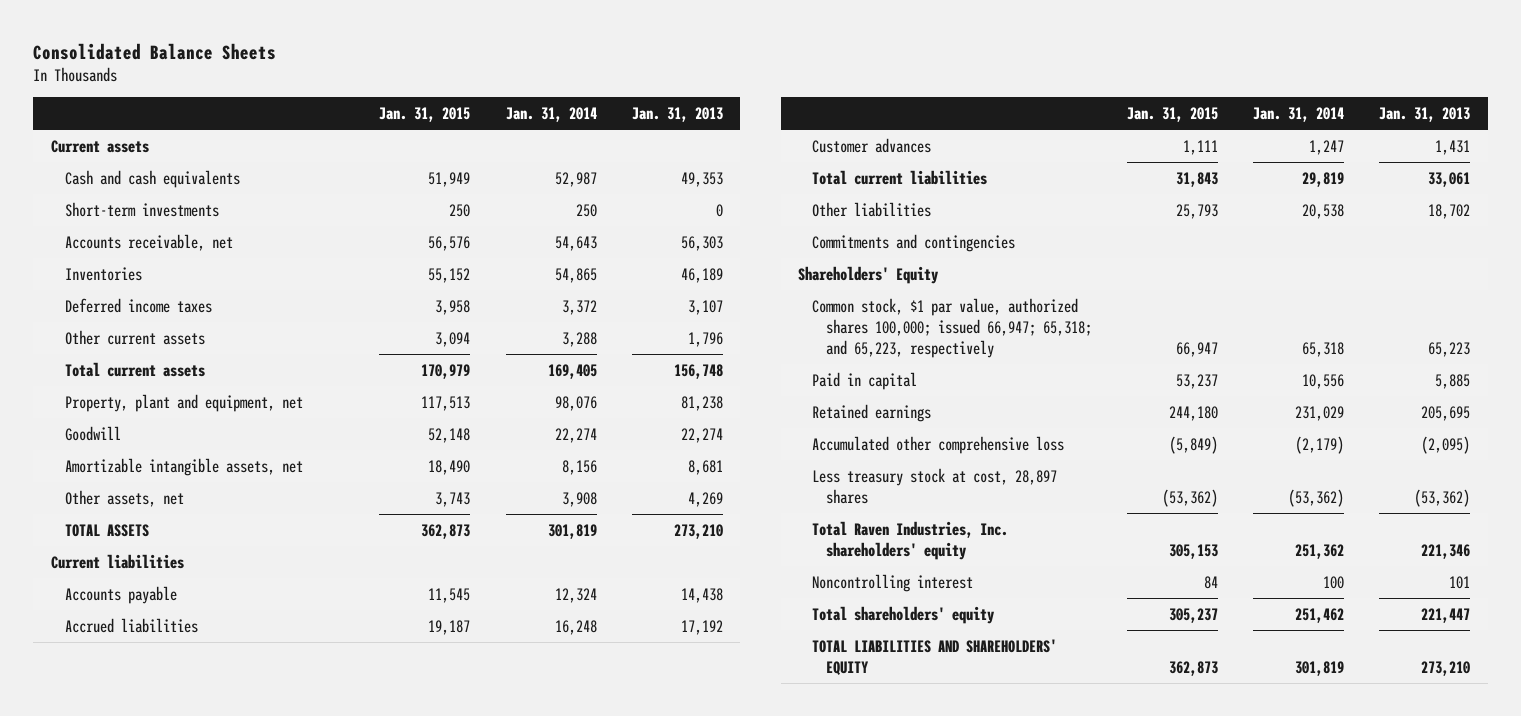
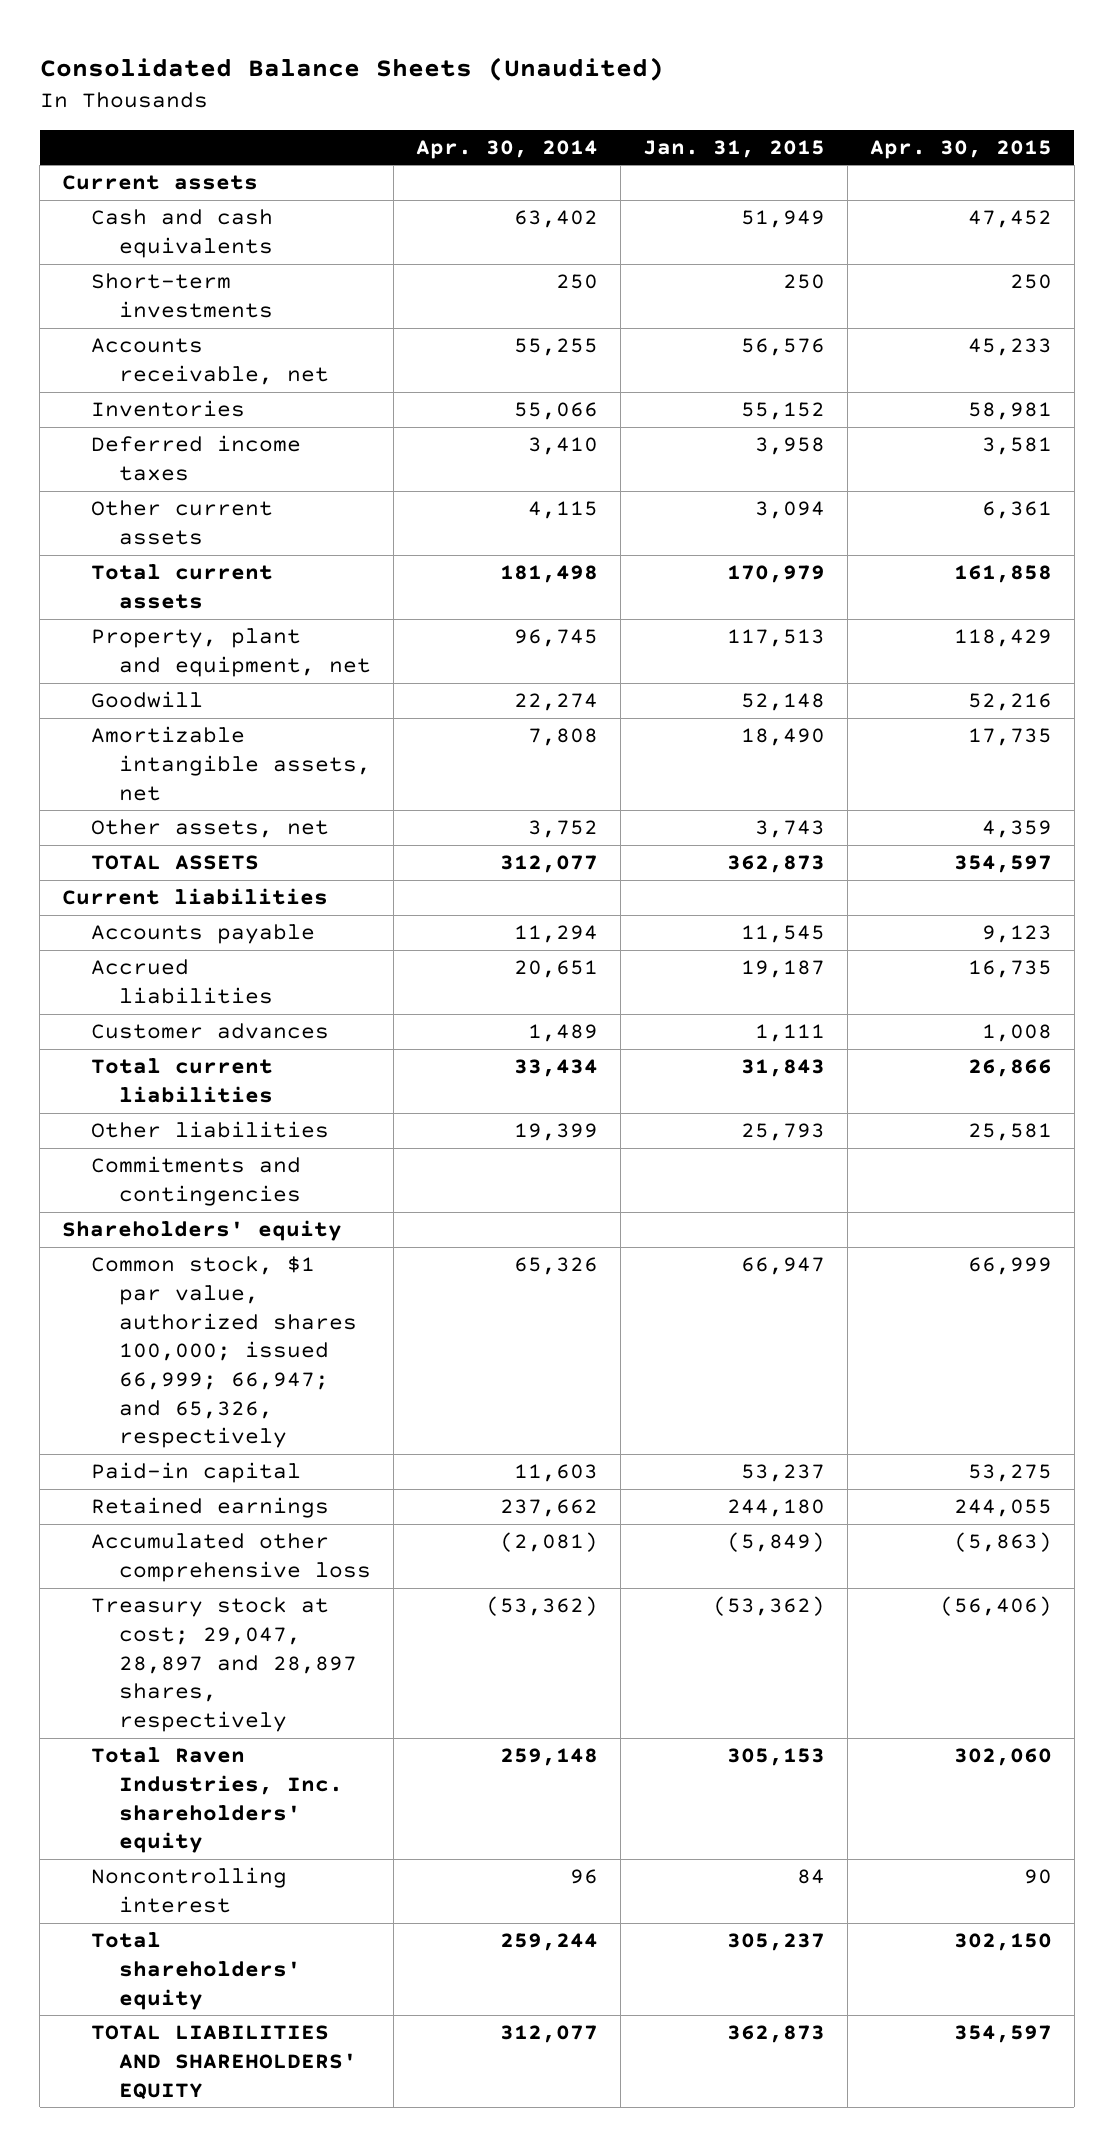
[33,42,277,60] Consolidated Balance Sheets -> [39,56,664,81] Consolidated Balance Sheets (Unaudited)
[505,107,597,123] Jan. 31, 2014 -> none
[631,107,723,123] Jan. 31, 2013 -> none
none -> [416,139,599,159] Apr. 30, 2014
none -> [869,139,1052,159] Apr. 30, 2015
[798,265,939,284] Shareholders' Equity -> [62,1220,343,1242] Shareholders' equity
[812,297,1092,358] Common stock, $1 par value, authorized shares 100,000; issued 66,947; 65,318; and 65,223, respectively -> [90,1256,358,1449] Common stock, $1 par value, authorized shares 100,000; issued 66,999; 66,947; and 65,326, respectively
[812,371,918,390] Paid in capital -> [90,1462,301,1484] Paid-in capital
[812,467,1058,504] Less treasury stock at cost, 28,897 shares -> [90,1597,358,1732] Treasury stock at cost; 29,047, 28,897 and 28,897 shares, respectively

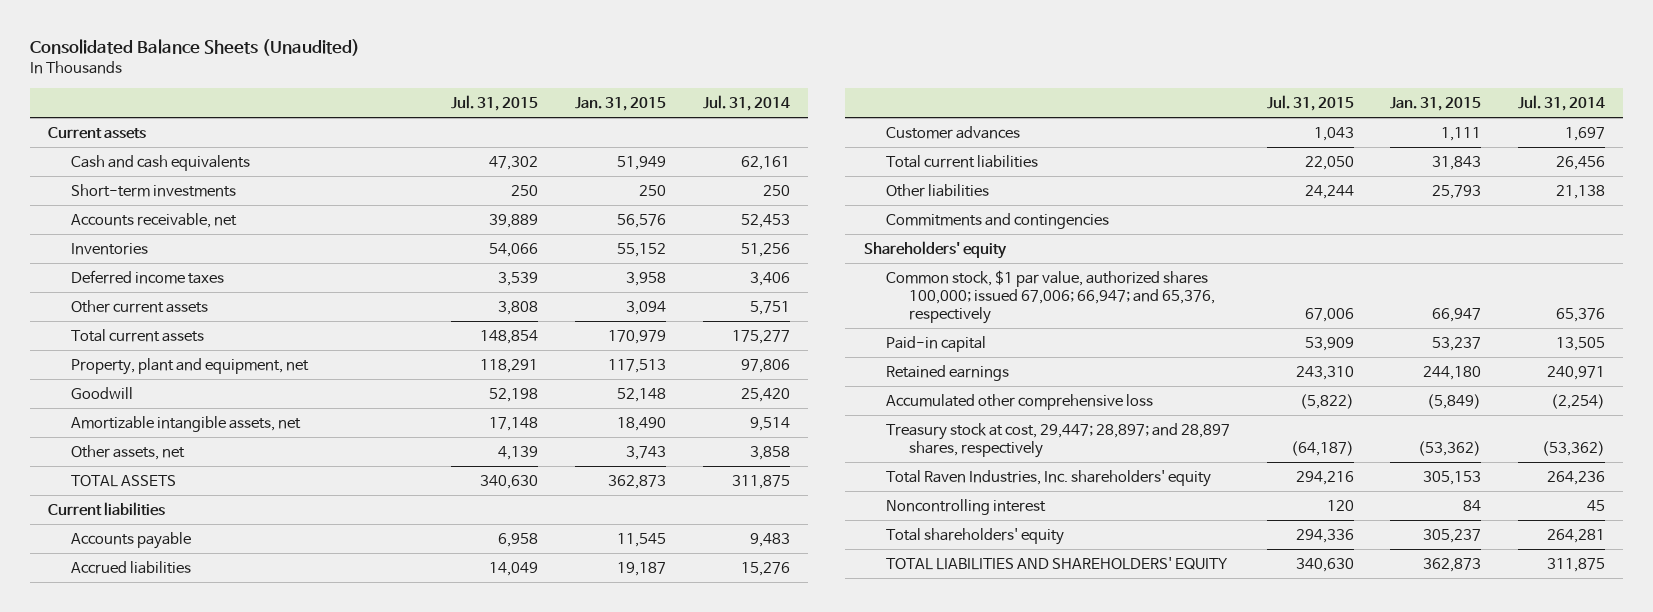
[416,139,599,159] Apr. 30, 2014 -> none
[869,139,1052,159] Apr. 30, 2015 -> none
none -> [451,94,539,111] Jul. 31, 2015
none -> [702,94,790,111] Jul. 31, 2014
[90,1256,358,1449] Common stock, $1 par value, authorized shares 100,000; issued 66,999; 66,947; and 65,326, respectively -> [886,269,1215,325] Common stock, $1 par value, authorized shares 100,000; issued 67,006; 66,947; and 65,376, respectively
[90,1597,358,1732] Treasury stock at cost; 29,047, 28,897 and 28,897 shares, respectively -> [886,422,1231,459] Treasury stock at cost, 29,447; 28,897; and 28,897 shares, respectively

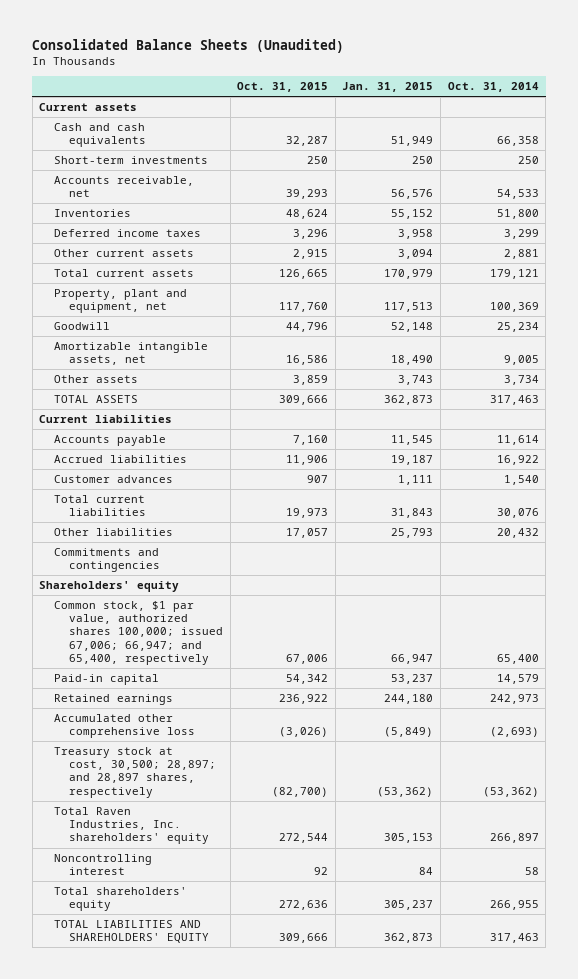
[451,94,539,111] Jul. 31, 2015 -> none
[702,94,790,111] Jul. 31, 2014 -> none
none -> [237,81,329,92] Oct. 31, 2015
none -> [447,81,539,92] Oct. 31, 2014
[70,444,185,460] Other assets, net -> [54,375,139,384] Other assets
[886,269,1215,325] Common stock, $1 par value, authorized shares 100,000; issued 67,006; 66,947; and 65,376, respectively -> [54,601,224,665] Common stock, $1 par value, authorized shares 100,000; issued 67,006; 66,947; and 65,400, respectively
[886,422,1231,459] Treasury stock at cost, 29,447; 28,897; and 28,897 shares, respectively -> [54,747,217,798] Treasury stock at cost, 30,500; 28,897; and 28,897 shares, respectively

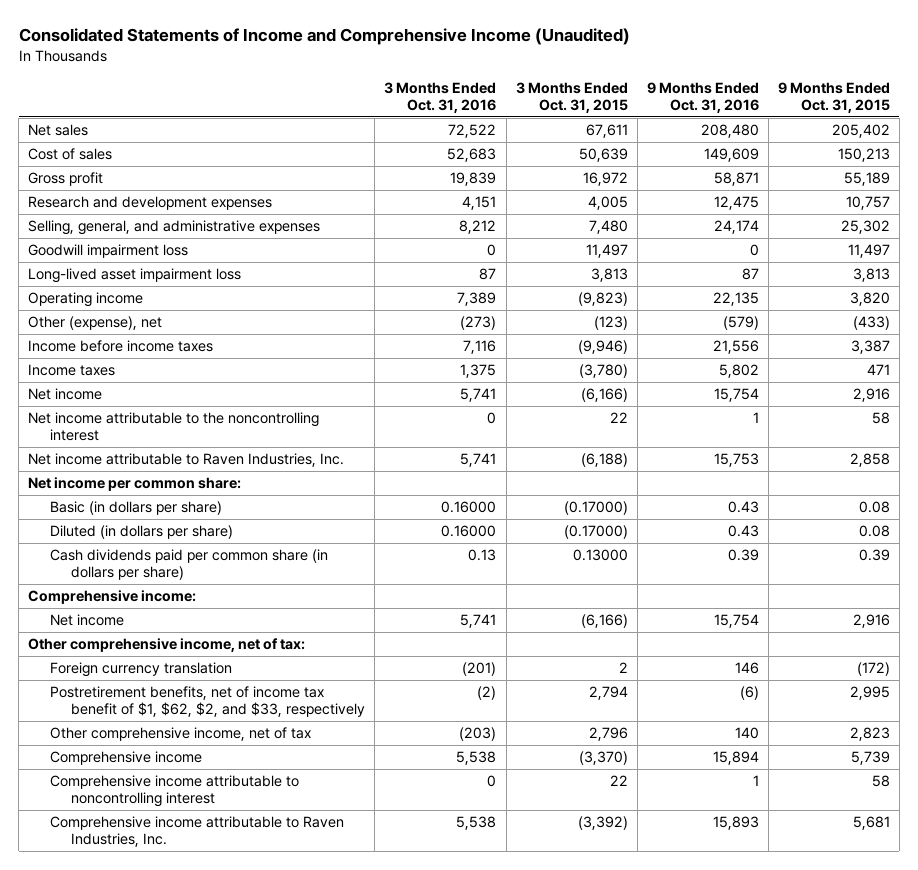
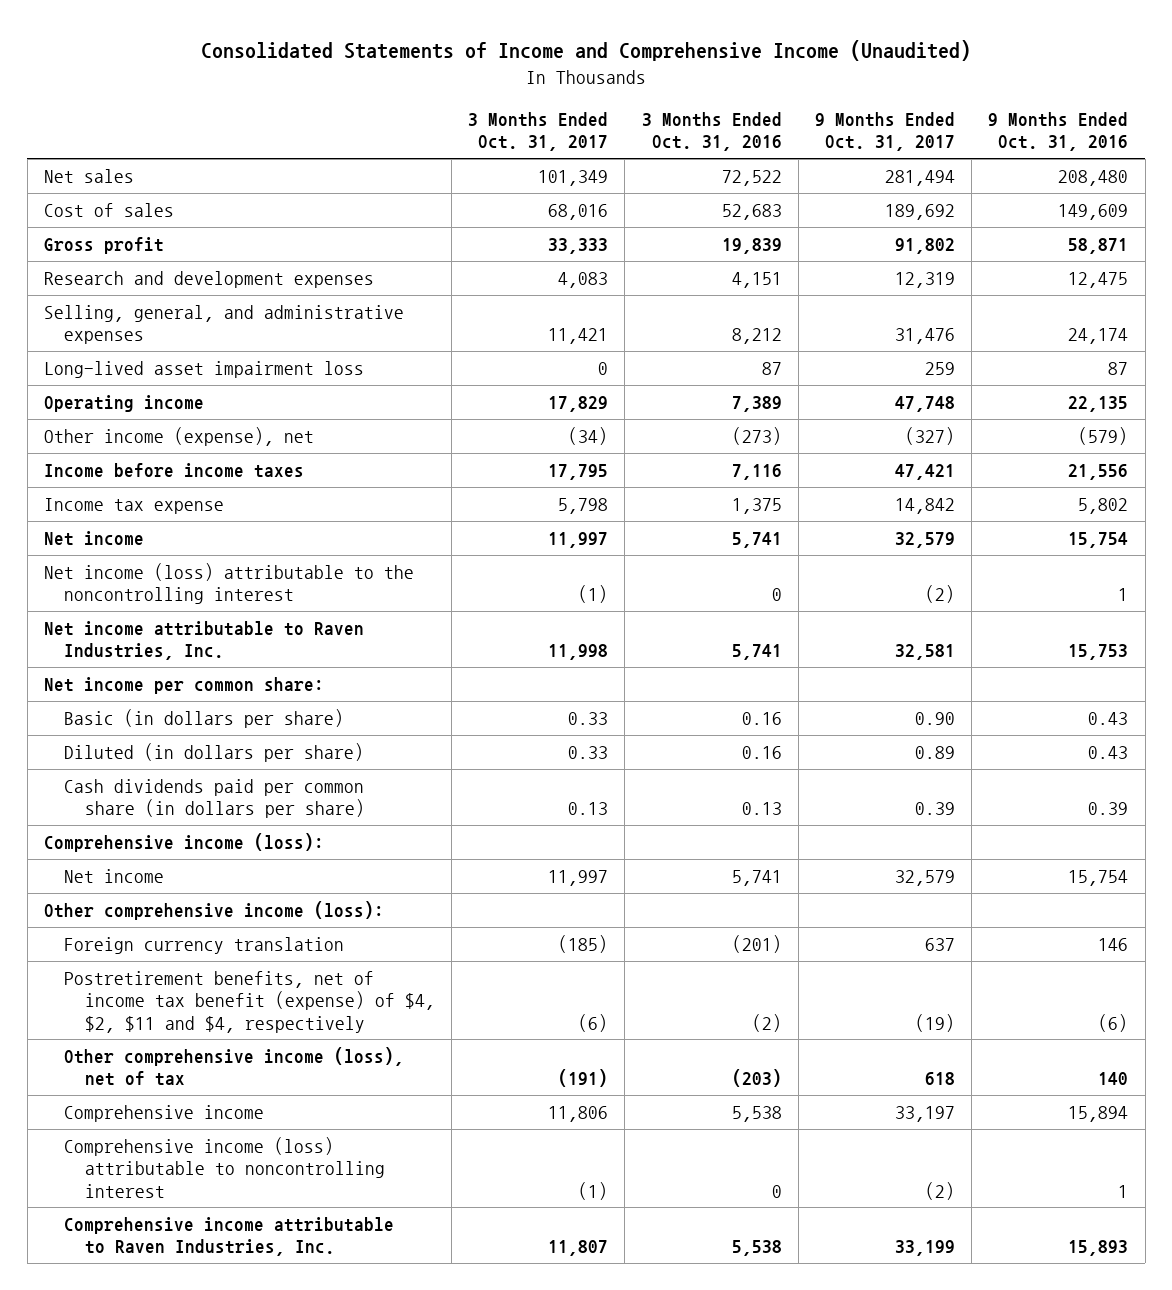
[515,82,628,114] 3 Months Ended Oct. 31, 2015 -> none
[777,82,890,114] 9 Months Ended Oct. 31, 2015 -> none
none -> [468,112,609,152] 3 Months Ended Oct. 31, 2017
none -> [815,112,956,152] 9 Months Ended Oct. 31, 2017
[28,244,189,259] Goodwill impairment loss -> none
[28,316,163,331] Other (expense), net -> [43,426,314,446] Other income (expense), net
[28,364,116,377] Income taxes -> [43,497,224,514] Income tax expense
[28,412,320,442] Net income attributable to the noncontrolling interest -> [43,562,414,605] Net income (loss) attributable to the noncontrolling interest
[441,501,497,514] 0.16000 -> [741,711,782,725] 0.16
[441,525,497,538] 0.16000 -> [741,745,782,759] 0.16
[28,590,197,605] Comprehensive income: -> [43,832,324,852] Comprehensive income (loss):
[28,638,306,653] Other comprehensive income, net of tax: -> [43,900,384,920] Other comprehensive income (loss):
[49,686,366,718] Postretirement benefits, net of income tax benefit of $1, $62, $2, and $33, respectively -> [64,970,435,1033] Postretirement benefits, net of income tax benefit (expense) of $4, $2, $11 and $4, respectively
[49,727,311,742] Other comprehensive income, net of tax -> [64,1046,405,1087] Other comprehensive income (loss), net of tax
[49,775,299,808] Comprehensive income attributable to noncontrolling interest -> [64,1136,385,1198] Comprehensive income (loss) attributable to noncontrolling interest

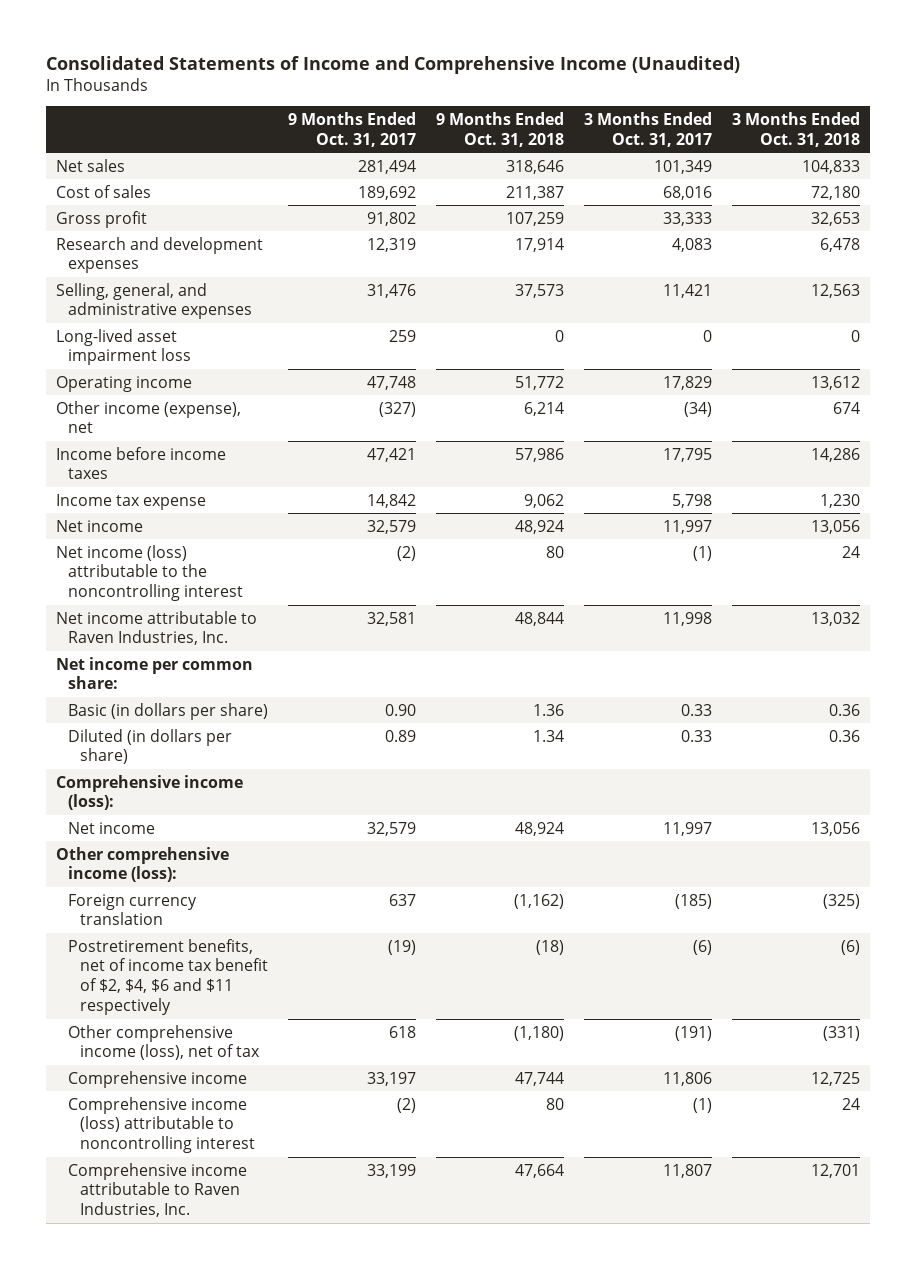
[641,112,782,152] 3 Months Ended Oct. 31, 2016 -> none
[988,112,1129,152] 9 Months Ended Oct. 31, 2016 -> none
none -> [436,111,565,147] 9 Months Ended Oct. 31, 2018
none -> [732,111,861,147] 3 Months Ended Oct. 31, 2018
[64,778,365,819] Cash dividends paid per common share (in dollars per share) -> none
[64,970,435,1033] Postretirement benefits, net of income tax benefit (expense) of $4, $2, $11 and $4, respectively -> [67,938,268,1016] Postretirement benefits, net of income tax benefit of $2, $4, $6 and $11 respectively

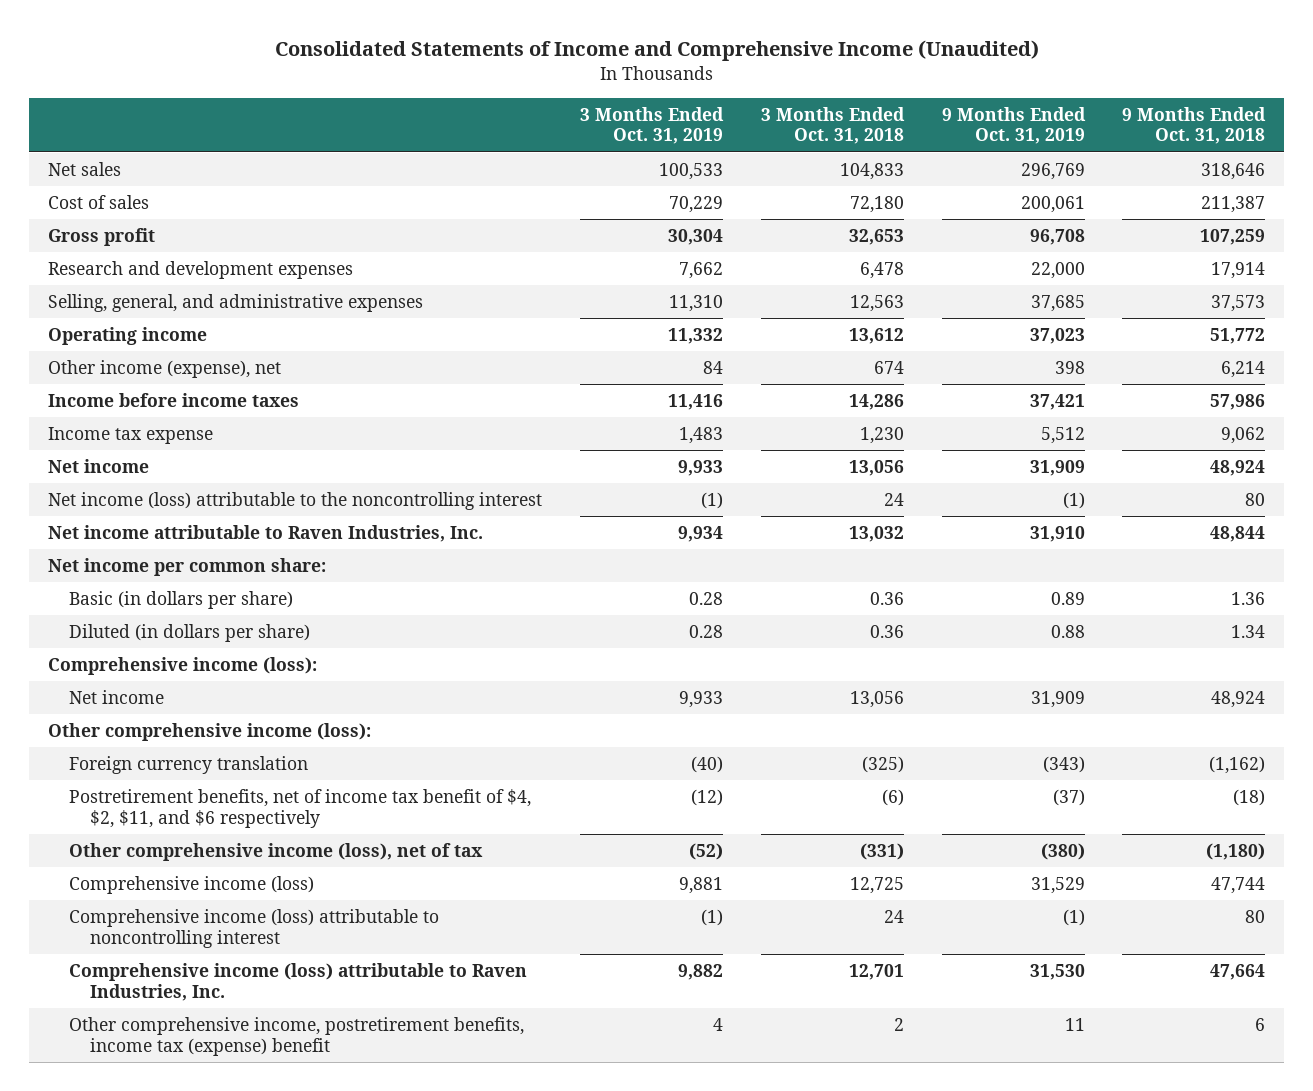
[287,111,416,147] 9 Months Ended Oct. 31, 2017 -> none
[584,111,713,147] 3 Months Ended Oct. 31, 2017 -> none
none -> [579,106,724,145] 3 Months Ended Oct. 31, 2019
none -> [941,106,1086,145] 9 Months Ended Oct. 31, 2019
[55,328,191,366] Long-lived asset impairment loss -> none
[67,938,268,1016] Postretirement benefits, net of income tax benefit of $2, $4, $6 and $11 respectively -> [68,789,531,828] Postretirement benefits, net of income tax benefit of $4, $2, $11, and $6 respectively
[67,1070,247,1088] Comprehensive income -> [68,876,314,895] Comprehensive income (loss)
[67,1162,247,1218] Comprehensive income attributable to Raven Industries, Inc. -> [68,963,527,1001] Comprehensive income (loss) attributable to Raven Industries, Inc.
none -> [68,1017,524,1056] Other comprehensive income, postretirement benefits, income tax (expense) benefit

